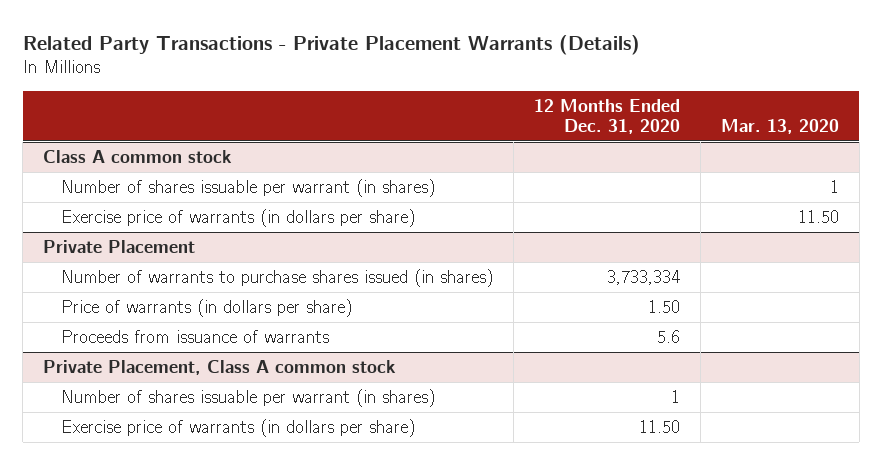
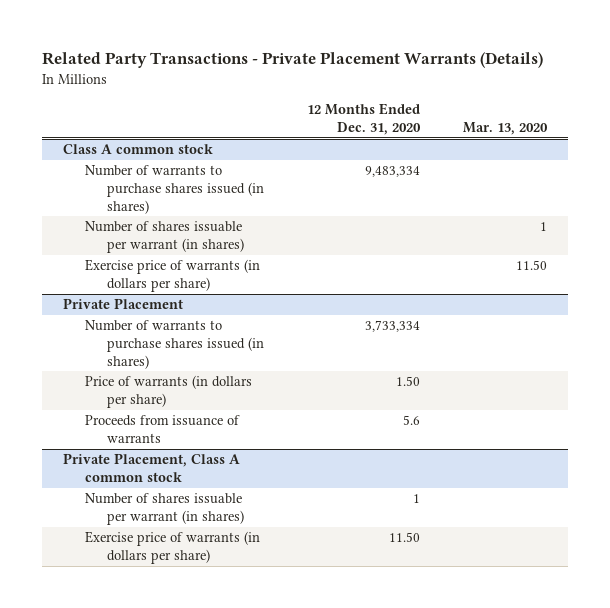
none -> [85,165,265,214] Number of warrants to purchase shares issued (in shares)

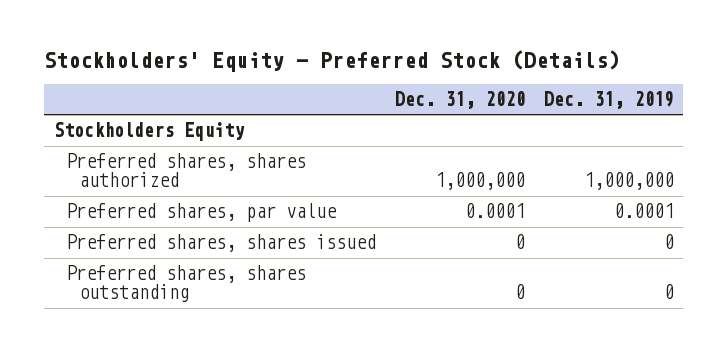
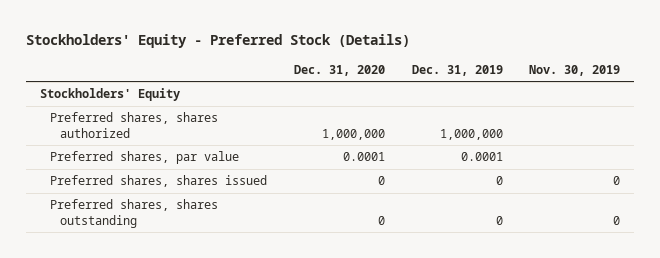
none -> [529,64,621,76] Nov. 30, 2019
[53,122,245,142] Stockholders Equity -> [39,88,180,102] Stockholders' Equity

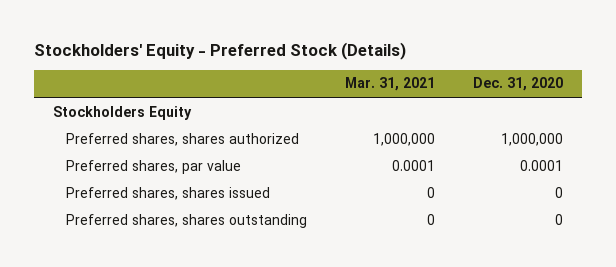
[411,64,503,76] Dec. 31, 2019 -> none
[529,64,621,76] Nov. 30, 2019 -> none
none -> [344,77,435,92] Mar. 31, 2021
[39,88,180,102] Stockholders' Equity -> [52,105,192,120] Stockholders Equity

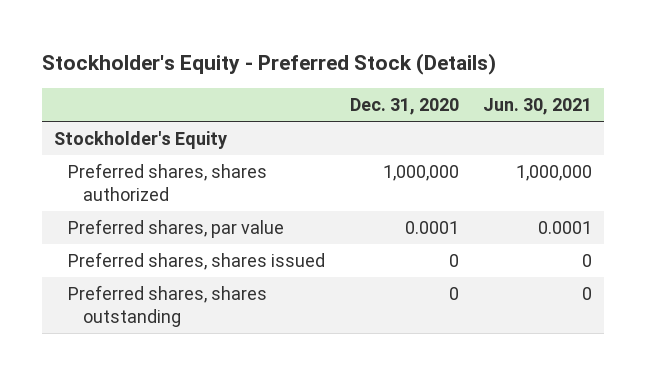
[33,41,406,60] Stockholders' Equity - Preferred Stock (Details) -> [41,52,496,75] Stockholder's Equity - Preferred Stock (Details)
[344,77,435,92] Mar. 31, 2021 -> none
none -> [482,98,592,116] Jun. 30, 2021
[52,105,192,120] Stockholders Equity -> [53,130,227,149] Stockholder's Equity

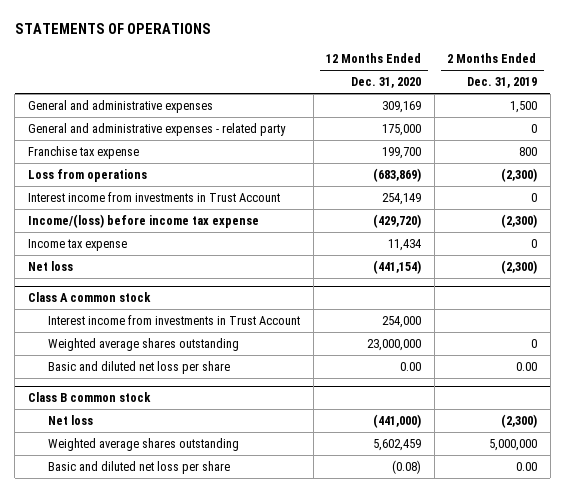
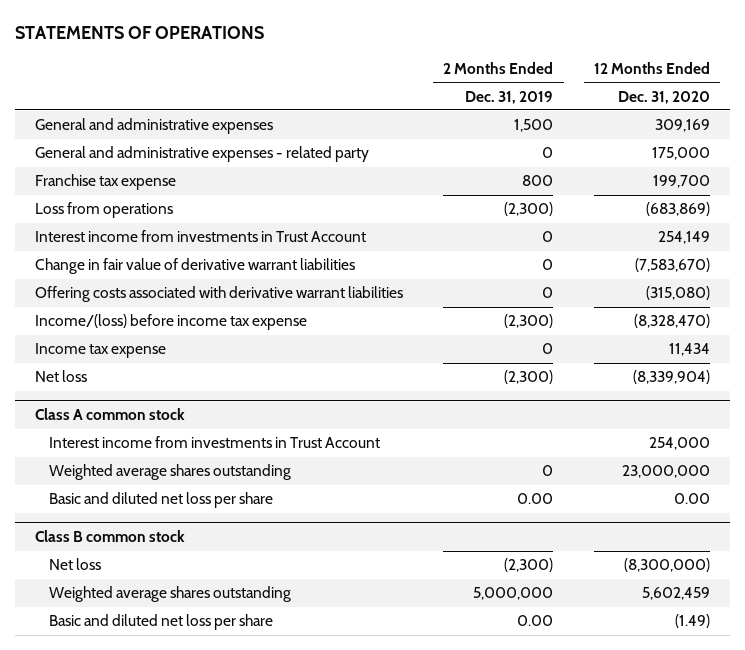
none -> [34,258,355,275] Change in fair value of derivative warrant liabilities
none -> [34,286,403,303] Offering costs associated with derivative warrant liabilities
[373,214,422,229] (429,720) -> [634,314,711,329] (8,328,470)
[373,260,422,275] (441,154) -> [633,370,711,385] (8,339,904)
[373,414,422,429] (441,000) -> [624,558,711,573] (8,300,000)
[392,460,422,475] (0.08) -> [675,614,711,629] (1.49)

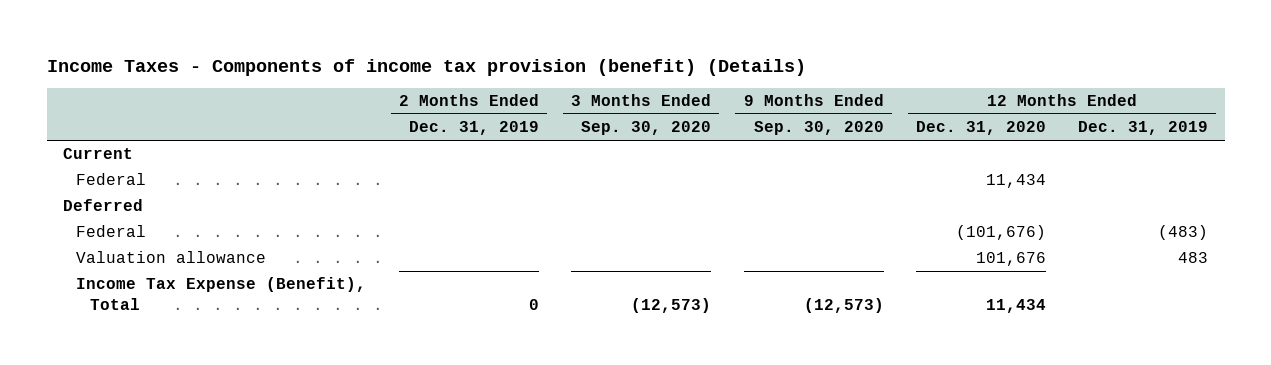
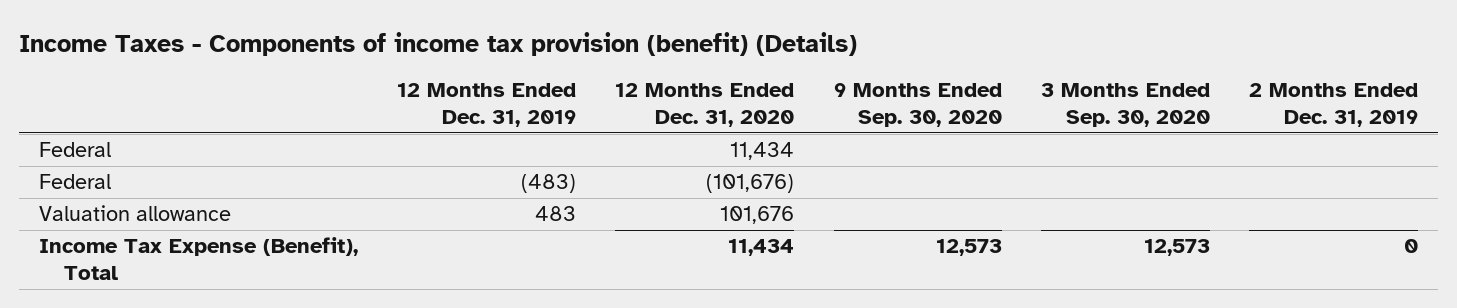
[62,148,133,160] Current -> none
[62,199,143,212] Deferred -> none
[631,298,712,314] (12,573) -> [1144,239,1211,257] 12,573
[803,298,884,314] (12,573) -> [935,239,1002,257] 12,573

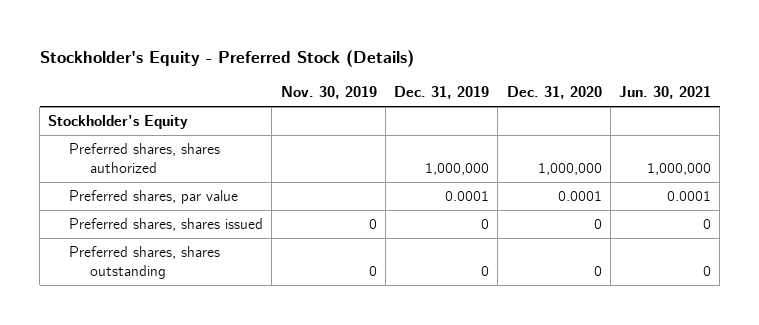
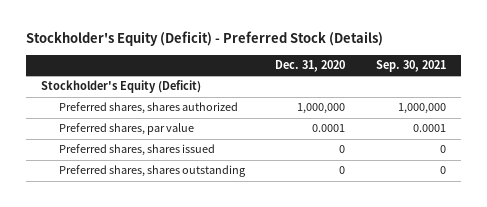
[39,49,414,67] Stockholder's Equity - Preferred Stock (Details) -> [26,31,384,47] Stockholder's Equity (Deficit) - Preferred Stock (Details)
[280,86,377,100] Nov. 30, 2019 -> none
[394,86,490,100] Dec. 31, 2019 -> none
[618,86,711,100] Jun. 30, 2021 -> none
none -> [376,60,447,73] Sep. 30, 2021
[48,115,189,130] Stockholder's Equity -> [41,80,202,94] Stockholder's Equity (Deficit)

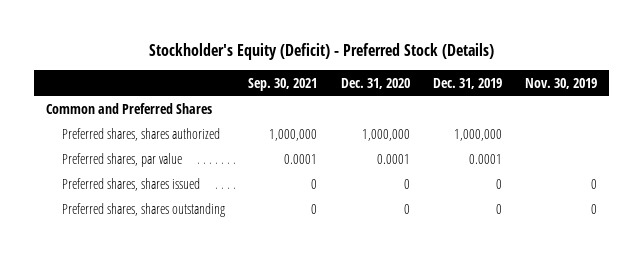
none -> [432,77,502,89] Dec. 31, 2019
none -> [525,77,598,89] Nov. 30, 2019
[41,80,202,94] Stockholder's Equity (Deficit) -> [46,102,213,114] Common and Preferred Shares

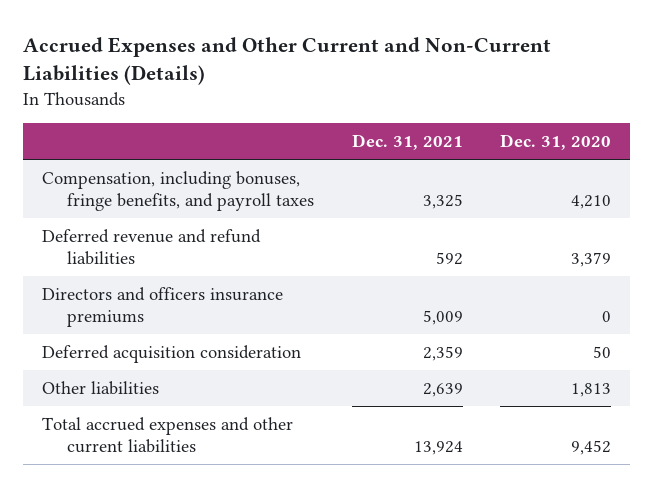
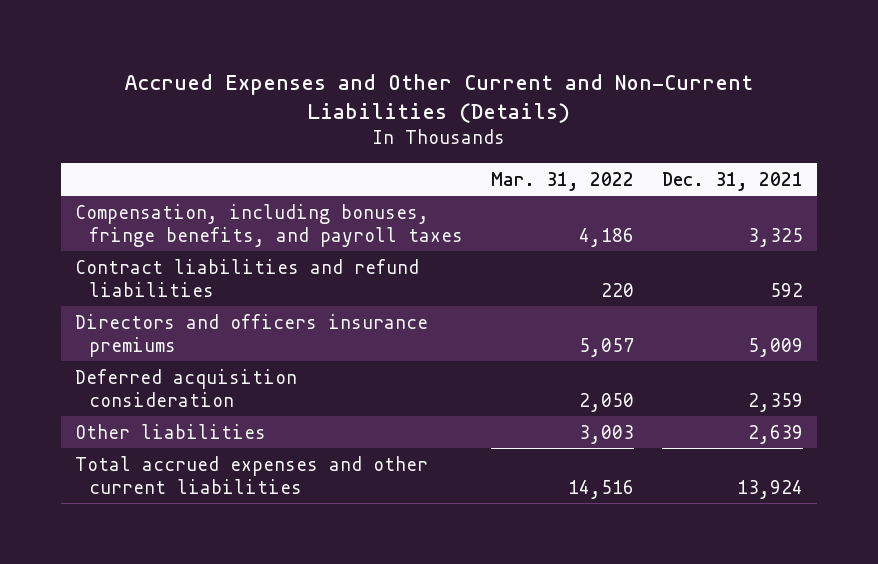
[500,134,612,151] Dec. 31, 2020 -> none
none -> [491,171,635,191] Mar. 31, 2022
[42,228,262,266] Deferred revenue and refund liabilities -> [74,258,419,297] Contract liabilities and refund liabilities

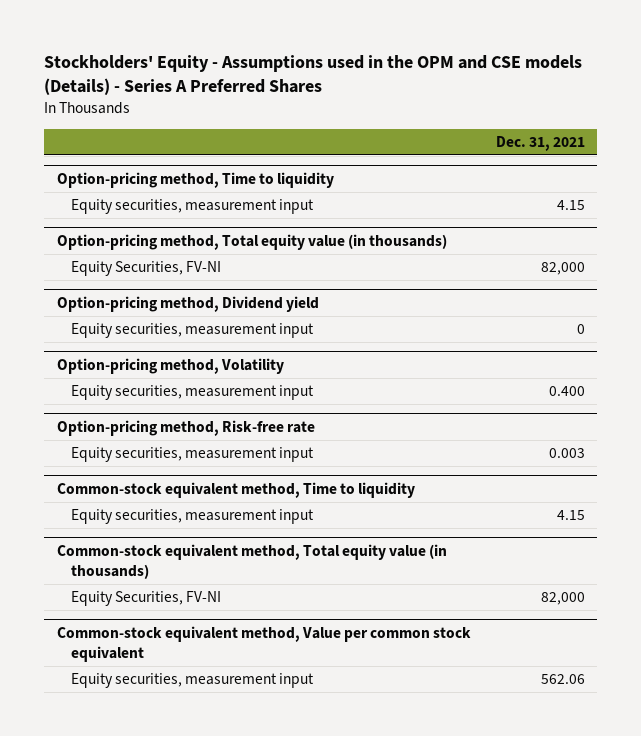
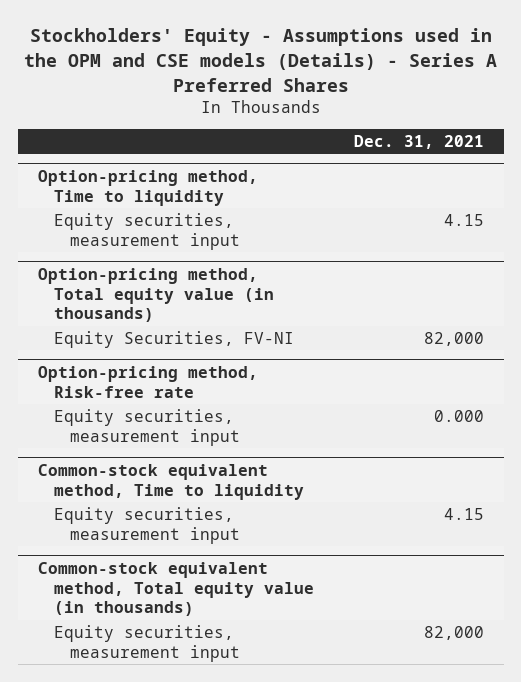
[56,296,319,313] Option-pricing method, Dividend yield -> none
[71,323,315,339] Equity securities, measurement input -> none
[56,358,284,375] Option-pricing method, Volatility -> none
[71,385,315,401] Equity securities, measurement input -> none
[548,448,585,459] 0.003 -> [433,409,484,422] 0.000
[71,591,222,607] Equity Securities, FV-NI -> none
[56,626,471,662] Common-stock equivalent method, Value per common stock equivalent -> none
[540,674,585,685] 562.06 -> [423,625,484,640] 82,000

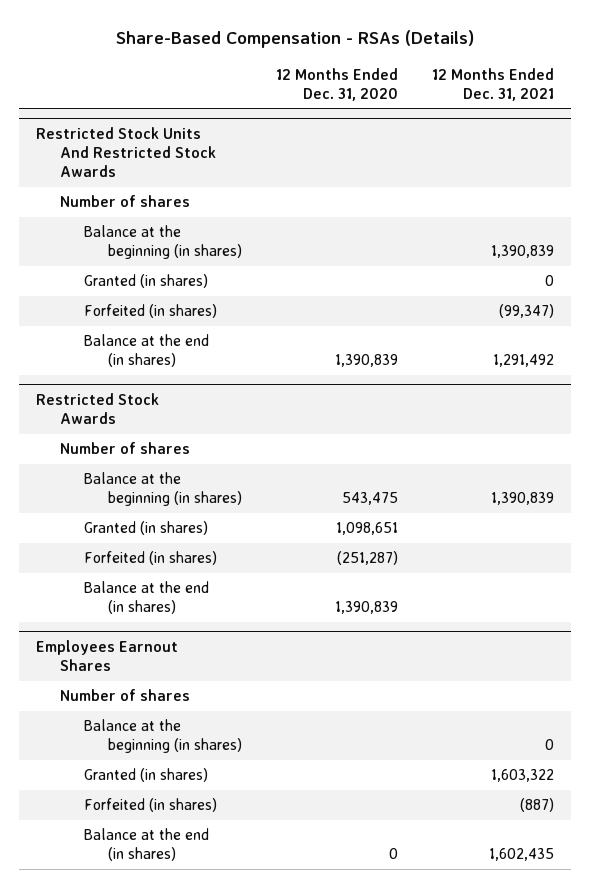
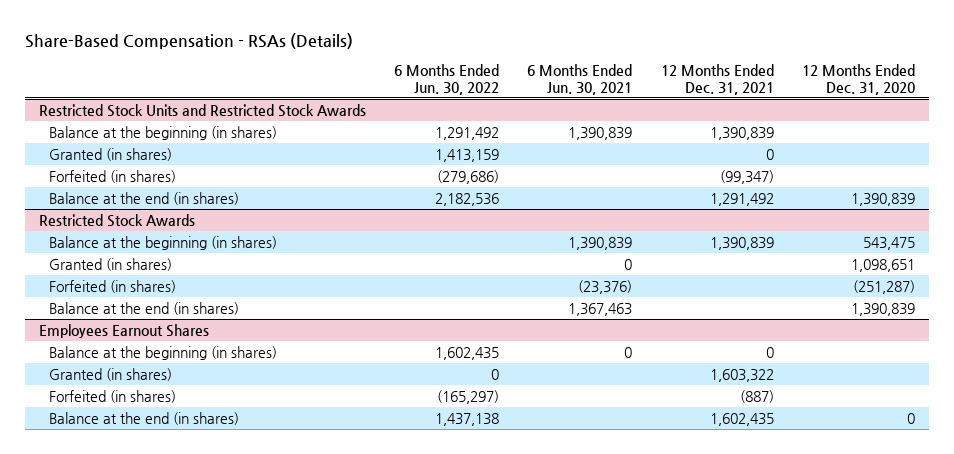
none -> [394,64,500,95] 6 Months Ended Jun. 30, 2022
none -> [527,64,633,95] 6 Months Ended Jun. 30, 2021
[60,195,191,208] Number of shares -> none
[36,126,217,178] Restricted Stock Units And Restricted Stock Awards -> [39,103,367,117] Restricted Stock Units and Restricted Stock Awards
[60,442,191,455] Number of shares -> none
[60,689,191,702] Number of shares -> none

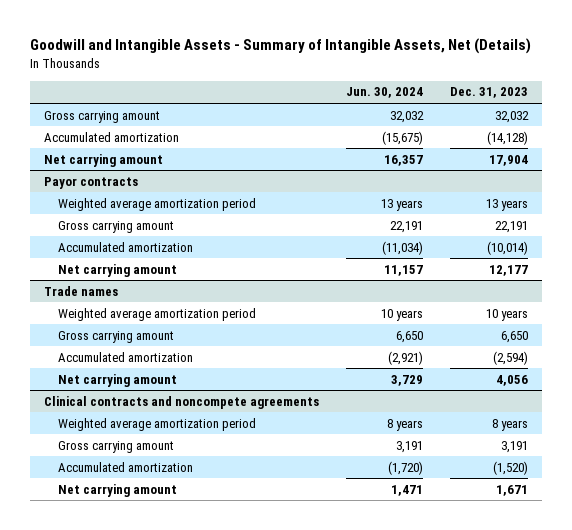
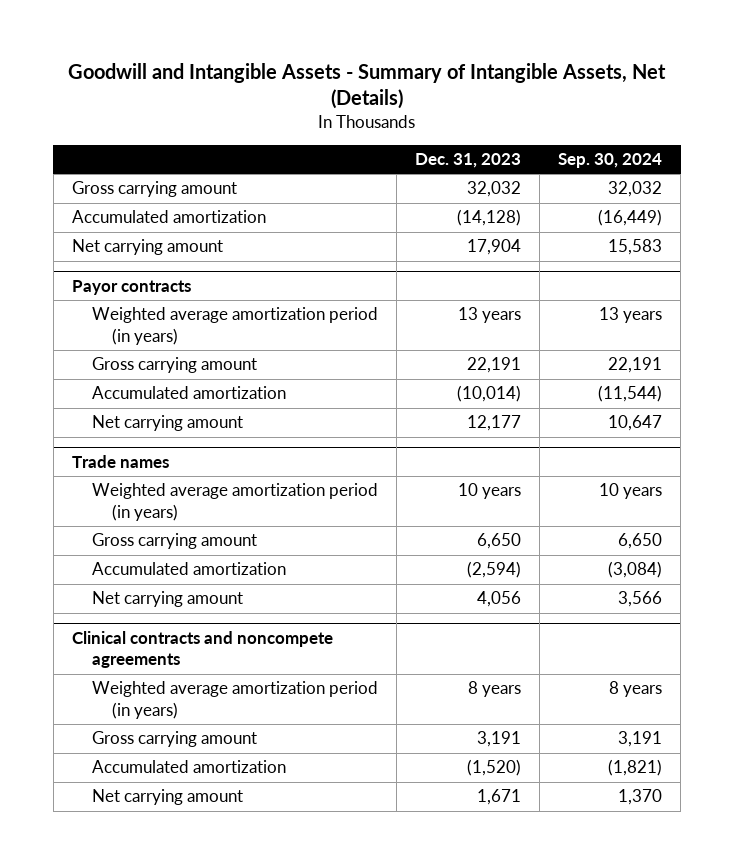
[346,87,424,99] Jun. 30, 2024 -> none
none -> [558,153,663,169] Sep. 30, 2024
[58,197,257,211] Weighted average amortization period -> [91,307,378,345] Weighted average amortization period (in years)
[58,307,257,321] Weighted average amortization period -> [91,483,378,521] Weighted average amortization period (in years)
[58,417,257,431] Weighted average amortization period -> [91,681,378,719] Weighted average amortization period (in years)

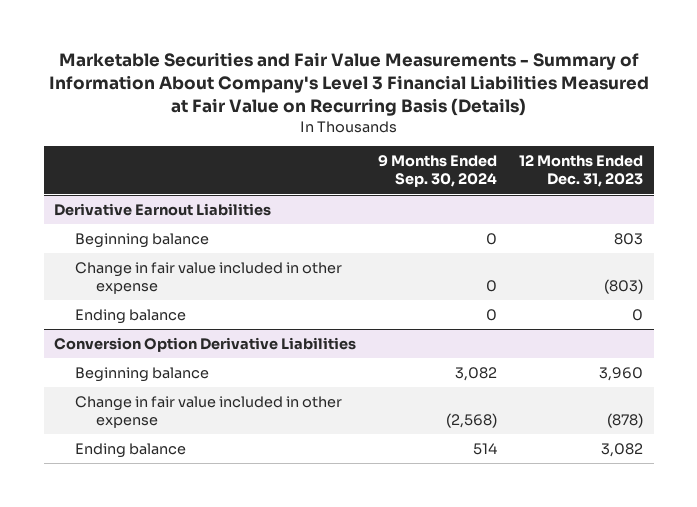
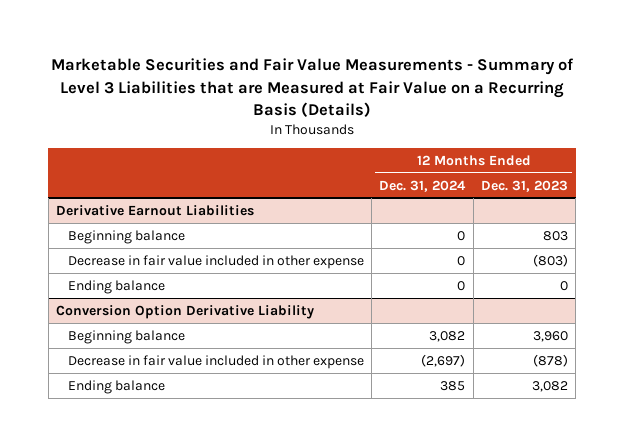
[48,52,649,116] Marketable Securities and Fair Value Measurements - Summary of Information About Company's Level 3 Financial Liabilities Measured at Fair Value on Recurring Basis (Details) -> [51,58,575,117] Marketable Securities and Fair Value Measurements - Summary of Level 3 Liabilities that are Measured at Fair Value on a Recurring Basis (Details)
[378,154,498,188] 9 Months Ended Sep. 30, 2024 -> none
none -> [379,179,467,192] Dec. 31, 2024
[75,261,343,295] Change in fair value included in other expense -> [67,254,364,269] Decrease in fair value included in other expense
[54,336,357,352] Conversion Option Derivative Liabilities -> [56,304,315,319] Conversion Option Derivative Liability
[75,395,343,429] Change in fair value included in other expense -> [67,354,364,369] Decrease in fair value included in other expense

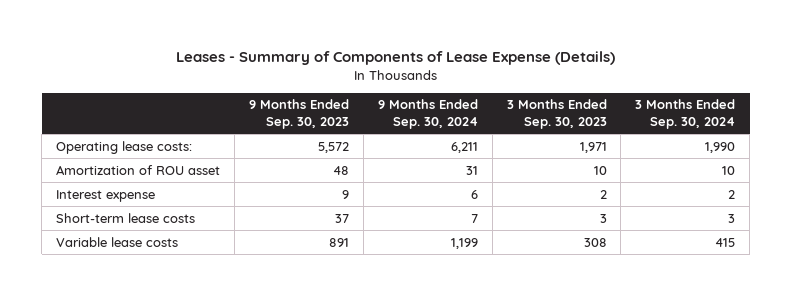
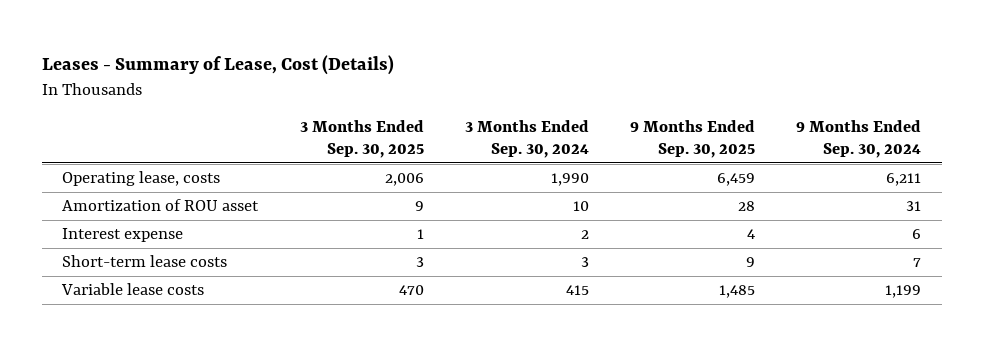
[175,51,615,66] Leases - Summary of Components of Lease Expense (Details) -> [41,55,394,76] Leases - Summary of Lease, Cost (Details)
[249,99,350,130] 9 Months Ended Sep. 30, 2023 -> none
[506,99,607,130] 3 Months Ended Sep. 30, 2023 -> none
none -> [299,120,424,158] 3 Months Ended Sep. 30, 2025
none -> [630,120,756,158] 9 Months Ended Sep. 30, 2025
[56,140,193,154] Operating lease costs: -> [62,171,221,187] Operating lease, costs

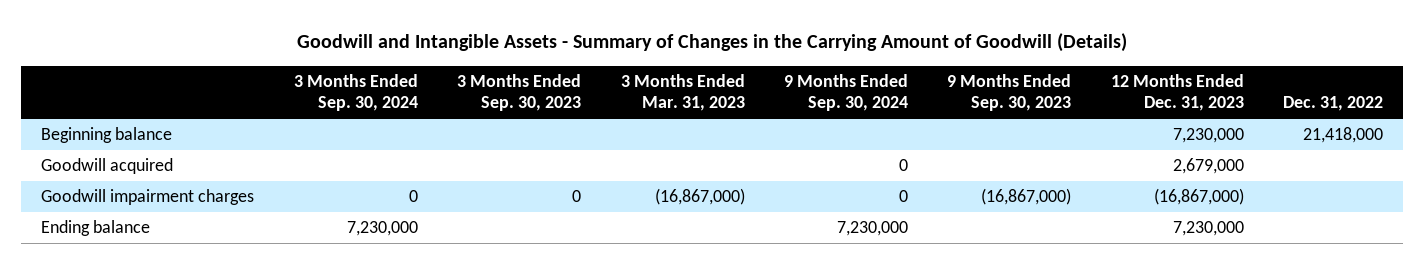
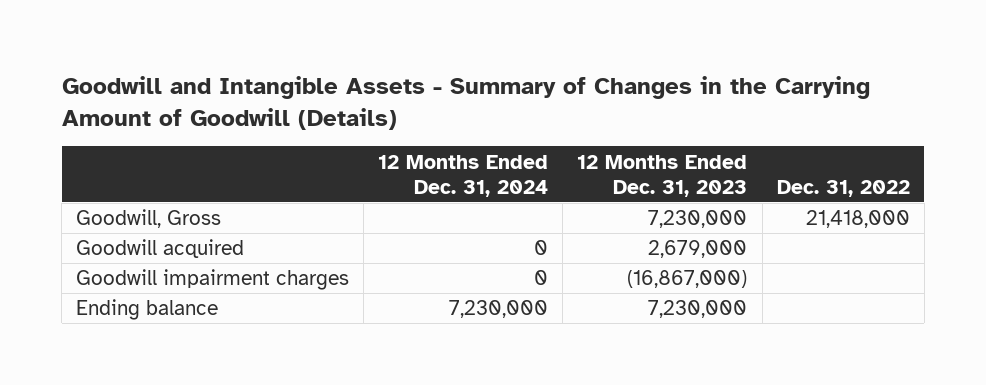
[293,73,418,112] 3 Months Ended Sep. 30, 2024 -> none
[457,73,582,112] 3 Months Ended Sep. 30, 2023 -> none
[620,73,745,112] 3 Months Ended Mar. 31, 2023 -> none
[784,73,909,112] 9 Months Ended Sep. 30, 2024 -> none
[947,73,1072,112] 9 Months Ended Sep. 30, 2023 -> none
none -> [378,154,549,197] 12 Months Ended Dec. 31, 2024
[41,127,173,144] Beginning balance -> [76,209,222,229] Goodwill, Gross

